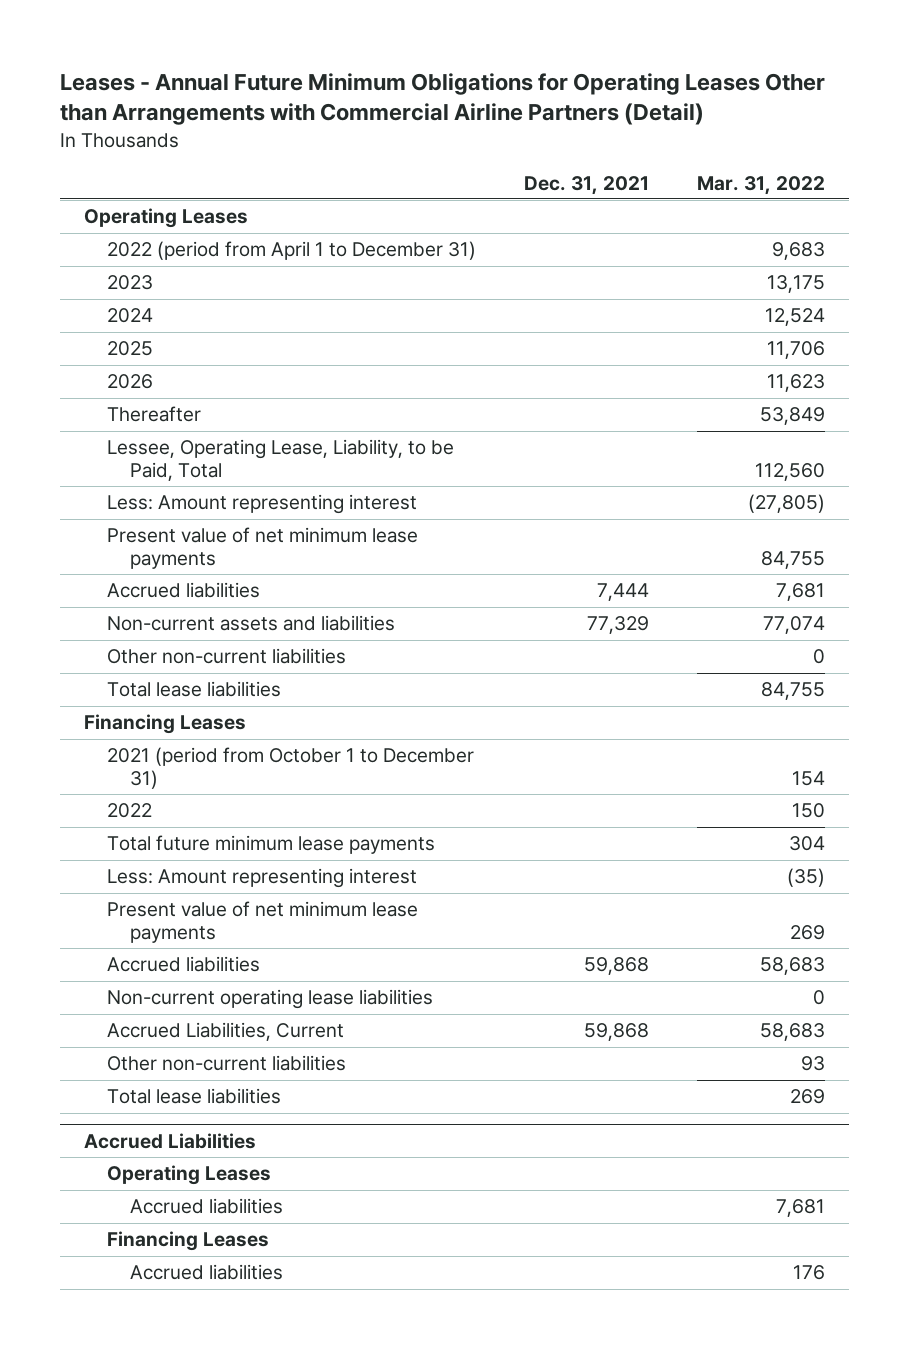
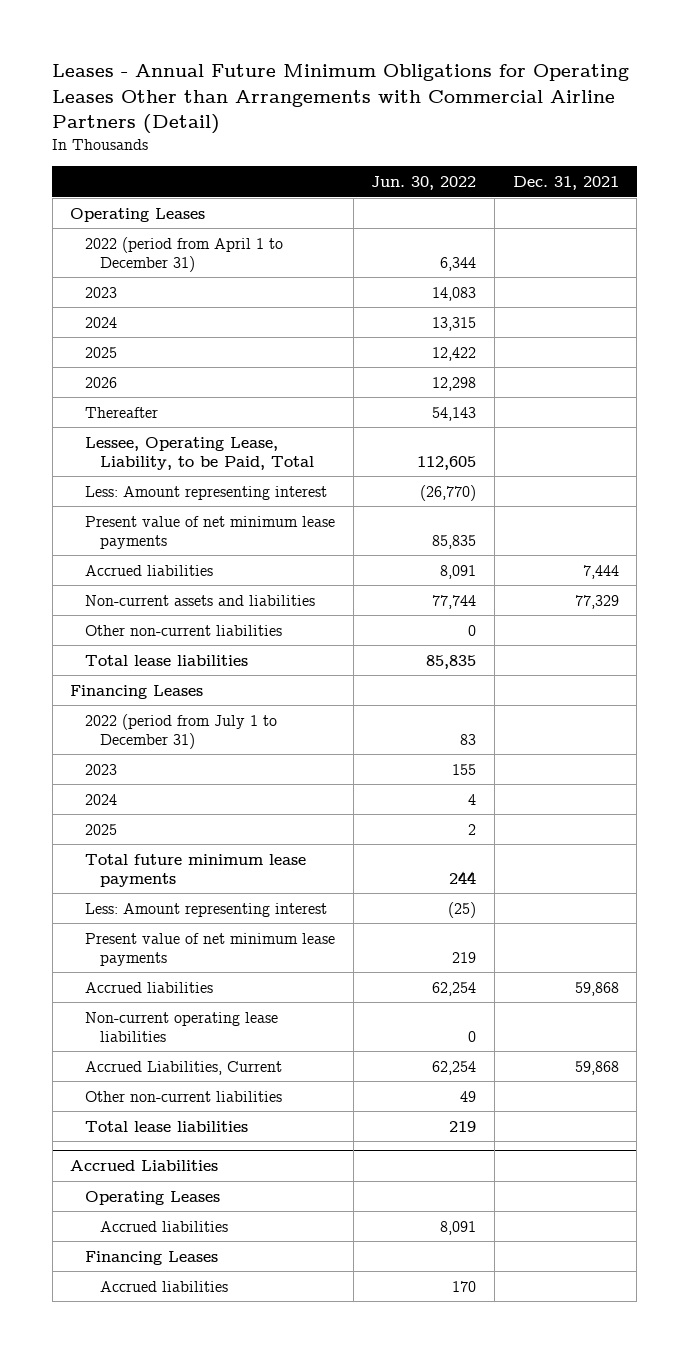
[696,175,825,195] Mar. 31, 2022 -> none
none -> [371,175,477,190] Jun. 30, 2022
[106,747,474,789] 2021 (period from October 1 to December 31) -> [85,713,278,749] 2022 (period from July 1 to December 31)
[106,803,152,819] 2022 -> [85,763,118,775] 2023
none -> [85,793,118,805] 2024
none -> [85,823,118,835] 2025

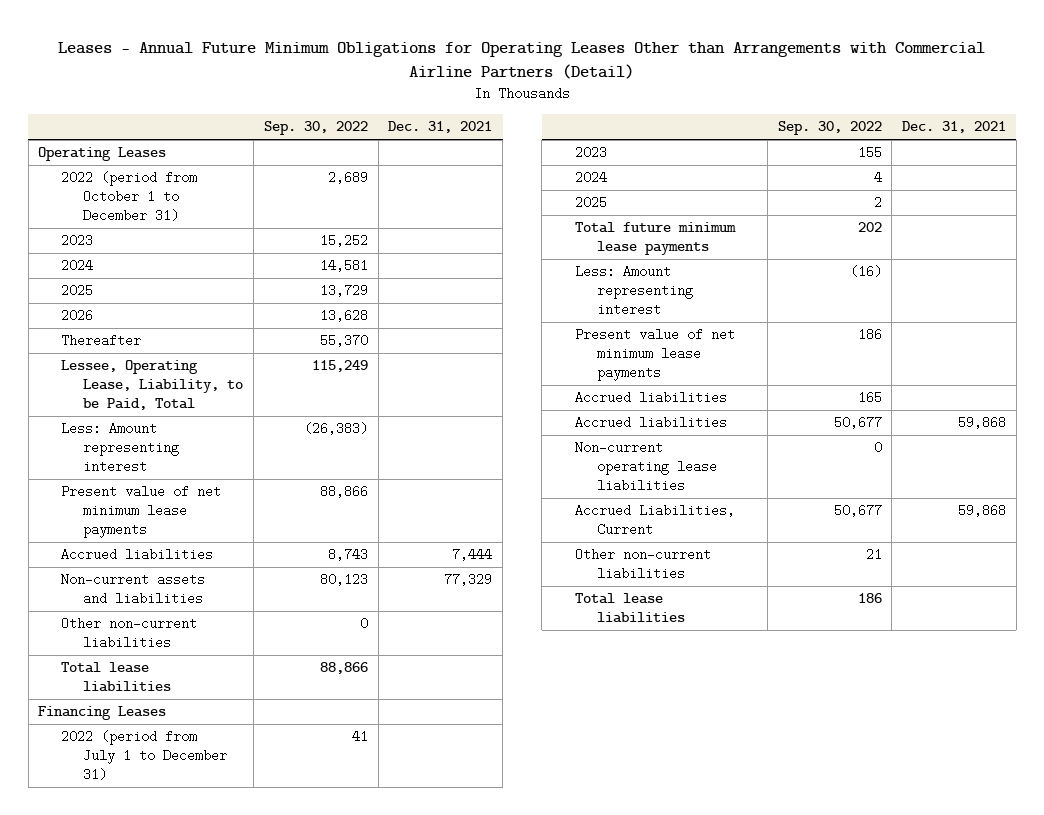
[371,175,477,190] Jun. 30, 2022 -> none
none -> [263,121,368,136] Sep. 30, 2022
[85,236,284,272] 2022 (period from April 1 to December 31) -> [60,171,197,222] 2022 (period from October 1 to December 31)
none -> [574,391,727,405] Accrued liabilities
[70,1160,219,1172] Accrued Liabilities -> none
[85,1190,221,1205] Operating Leases -> none
[99,1220,228,1232] Accrued liabilities -> none
[85,1250,219,1265] Financing Leases -> none
[99,1280,228,1292] Accrued liabilities -> none

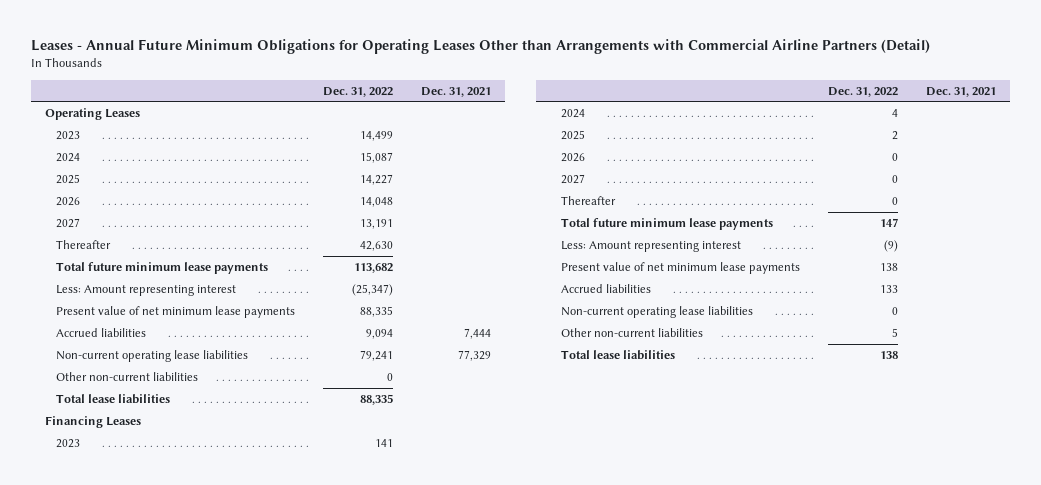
[263,121,368,136] Sep. 30, 2022 -> none
none -> [323,86,394,97] Dec. 31, 2022
[60,171,197,222] 2022 (period from October 1 to December 31) -> none
none -> [55,217,80,228] 2027
[60,360,244,410] Lessee, Operating Lease, Liability, to be Paid, Total -> [55,261,268,274] Total future minimum lease payments
[60,573,205,606] Non-current assets and liabilities -> [55,349,248,362] Non-current operating lease liabilities
[60,730,228,781] 2022 (period from July 1 to December 31) -> none
none -> [561,152,586,162] 2026
none -> [561,173,586,184] 2027
none -> [561,195,617,205] Thereafter
[574,416,727,430] Accrued liabilities -> none
[574,504,735,537] Accrued Liabilities, Current -> none

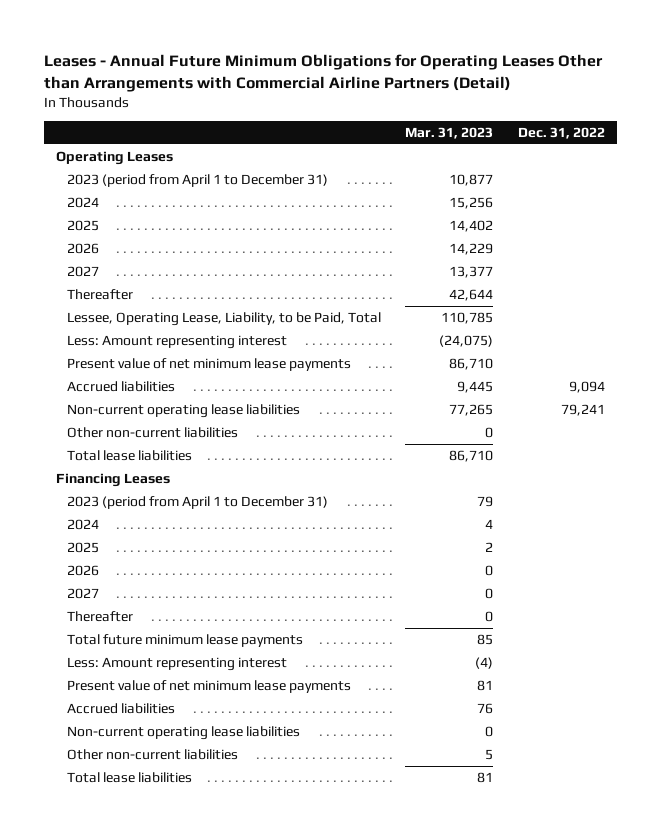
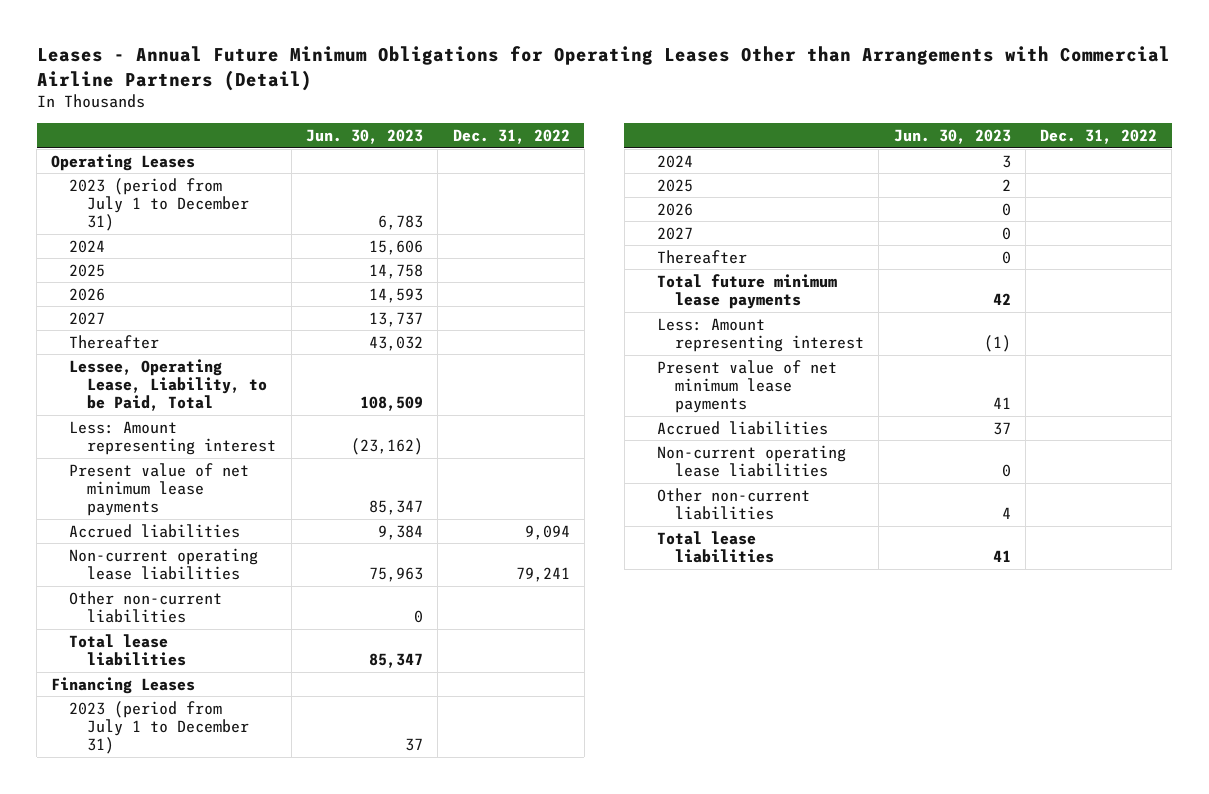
[405,127,494,140] Mar. 31, 2023 -> none
none -> [306,128,424,144] Jun. 30, 2023
[66,173,328,187] 2023 (period from April 1 to December 31) -> [69,177,250,232] 2023 (period from July 1 to December 31)
[66,495,328,509] 2023 (period from April 1 to December 31) -> [69,700,250,755] 2023 (period from July 1 to December 31)

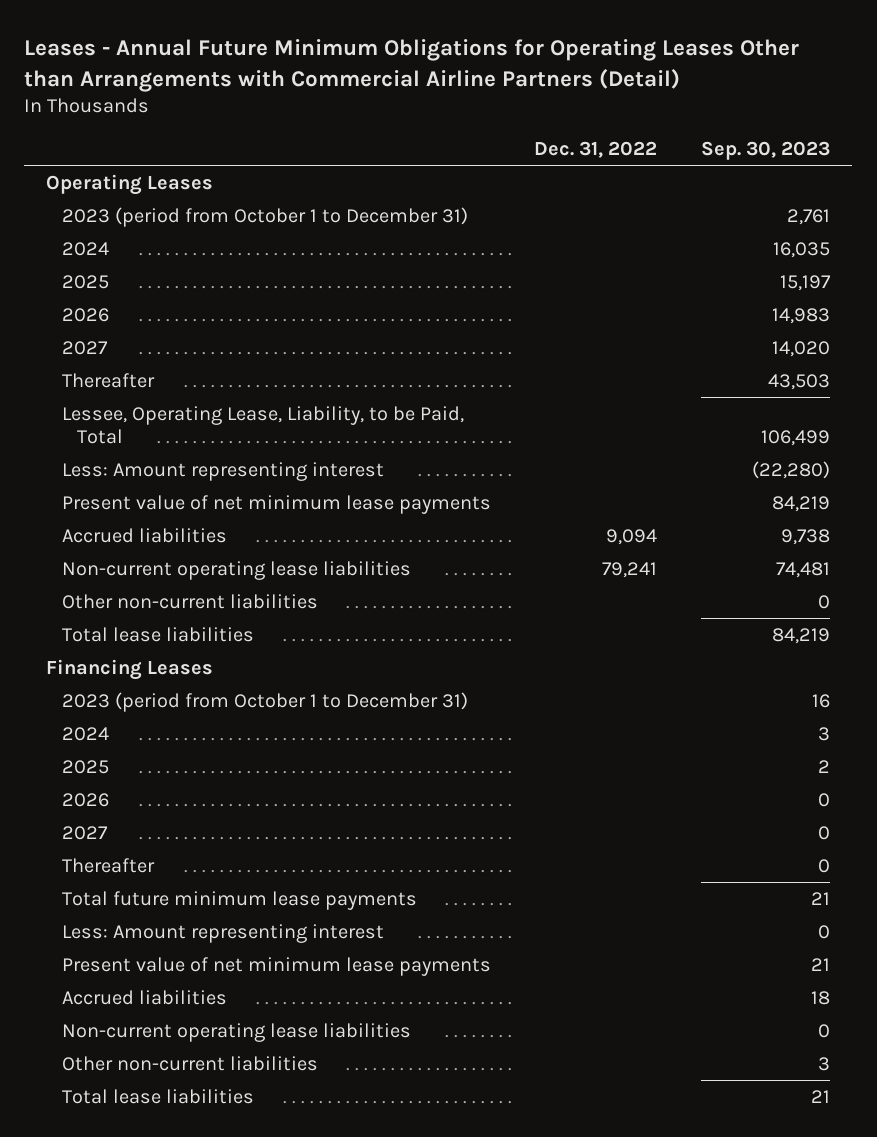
[306,128,424,144] Jun. 30, 2023 -> none
none -> [701,140,831,160] Sep. 30, 2023
[69,177,250,232] 2023 (period from July 1 to December 31) -> [61,206,468,227] 2023 (period from October 1 to December 31)
[69,700,250,755] 2023 (period from July 1 to December 31) -> [61,691,468,712] 2023 (period from October 1 to December 31)

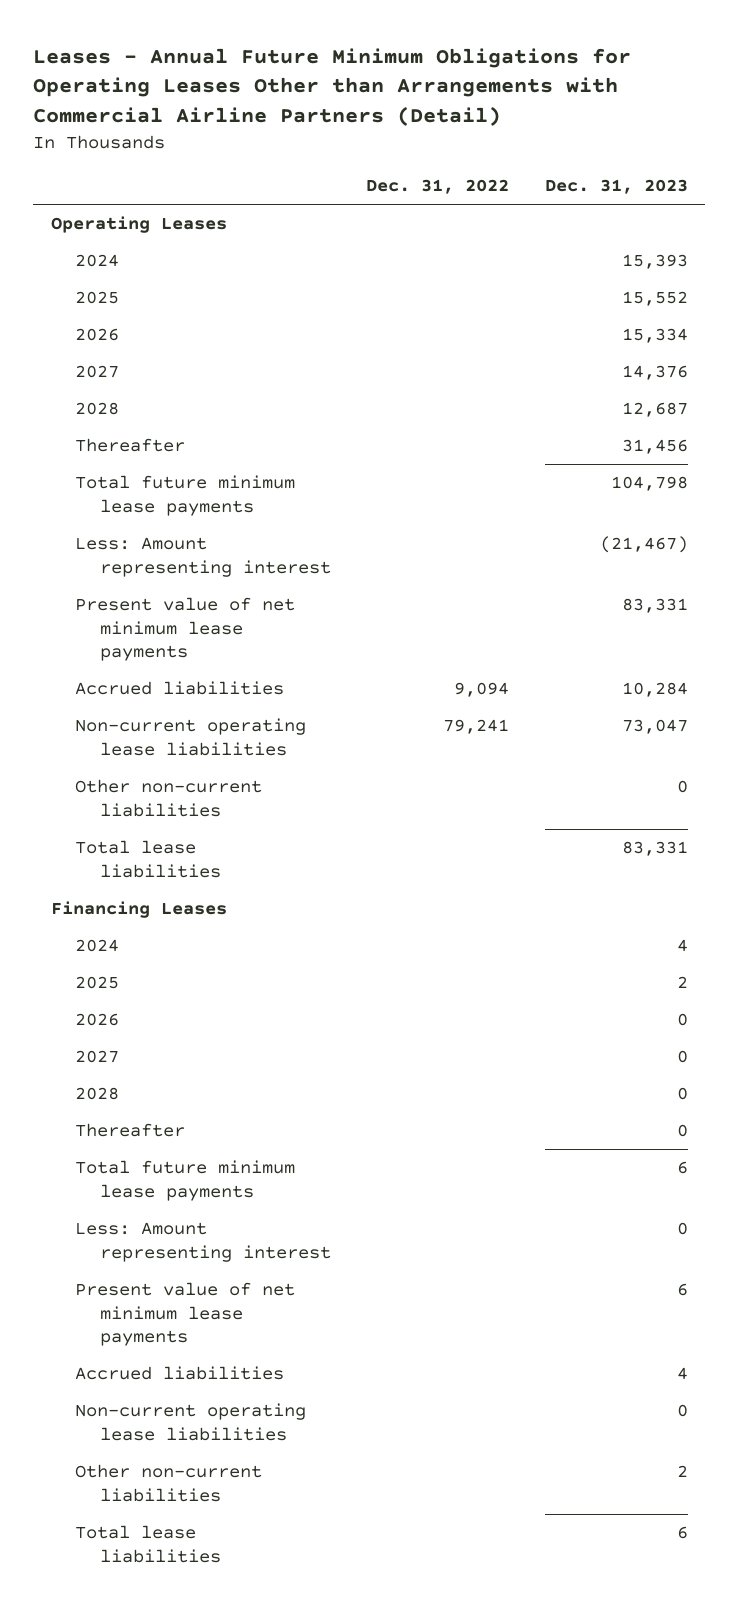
[701,140,831,160] Sep. 30, 2023 -> none
none -> [544,178,688,194] Dec. 31, 2023
[61,206,468,227] 2023 (period from October 1 to December 31) -> none
none -> [75,402,120,416] 2028
[61,405,464,444] Lessee, Operating Lease, Liability, to be Paid, Total -> [75,475,296,516] Total future minimum lease payments
[61,691,468,712] 2023 (period from October 1 to December 31) -> none
none -> [75,1087,120,1101] 2028

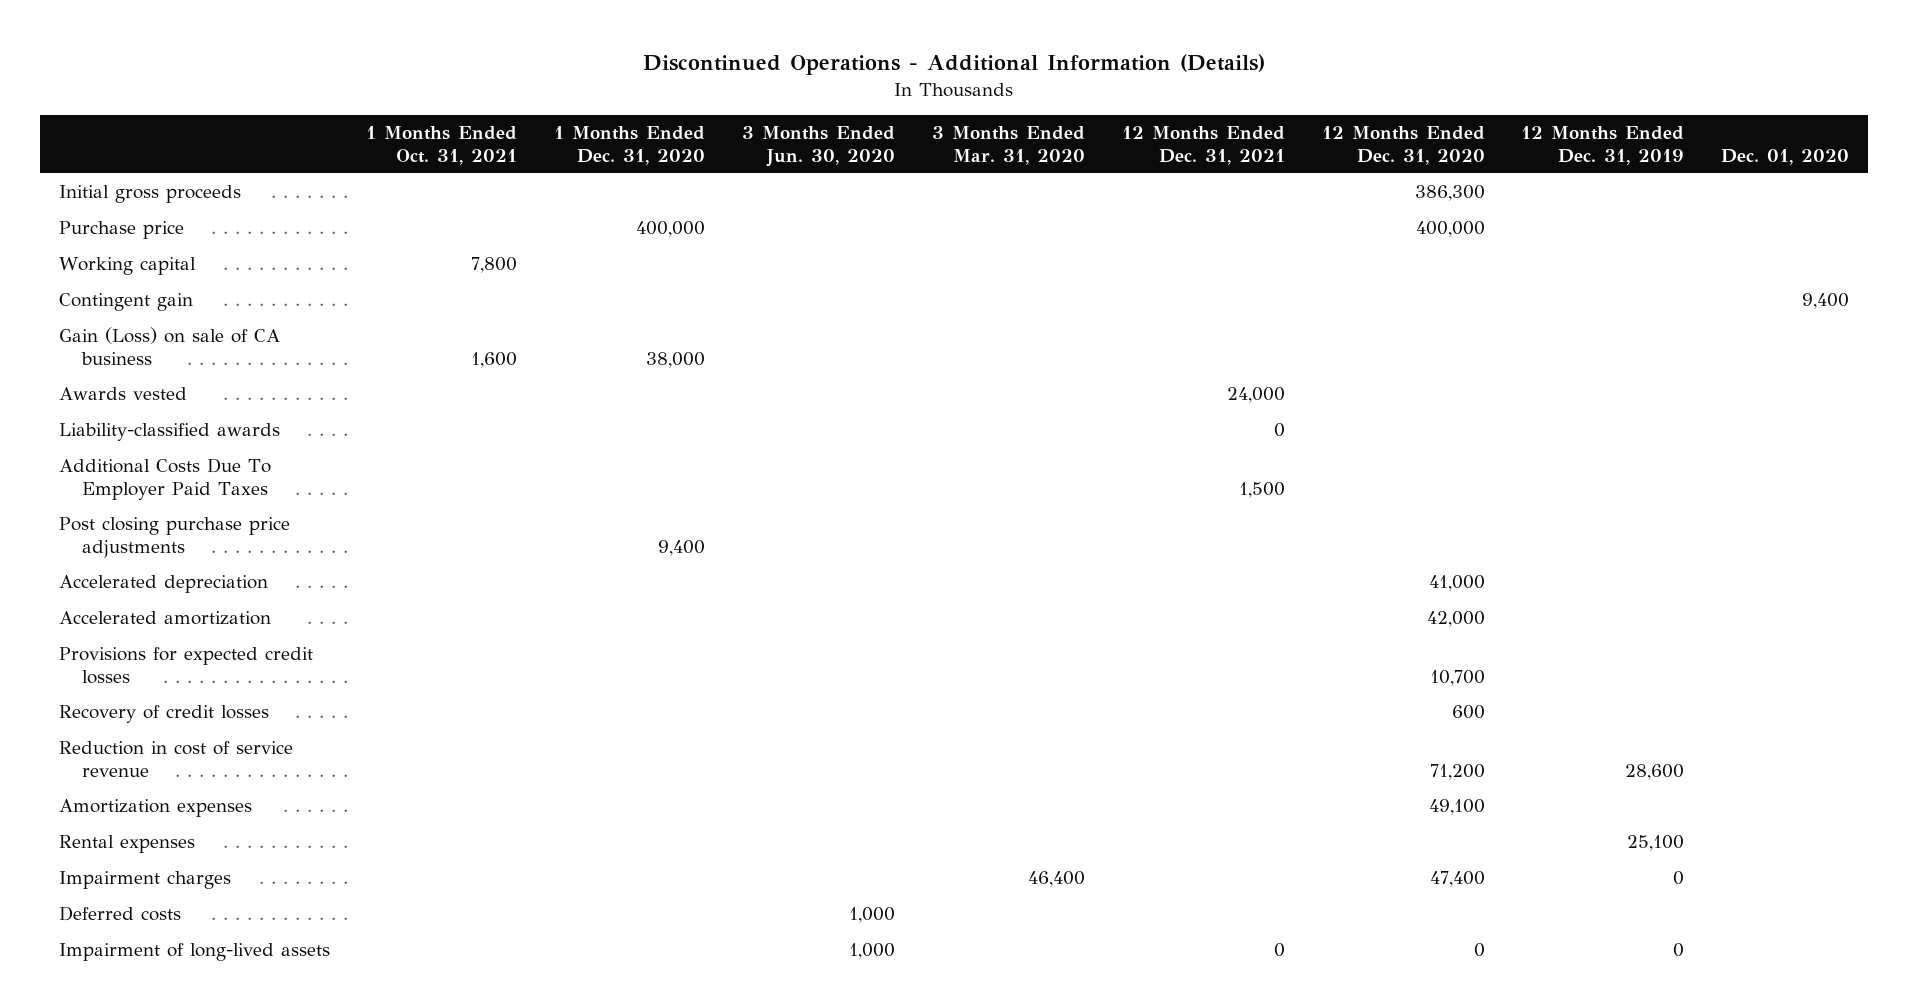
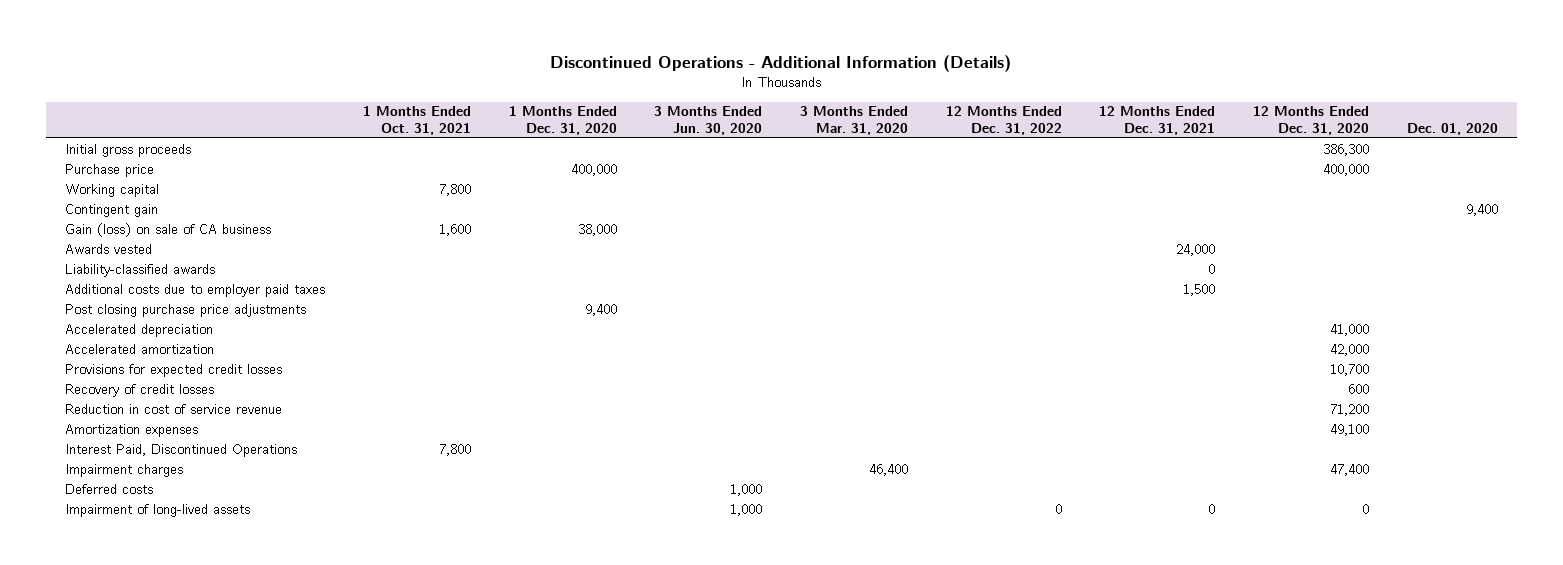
[1521,126,1685,165] 12 Months Ended Dec. 31, 2019 -> none
none -> [945,106,1062,135] 12 Months Ended Dec. 31, 2022
[58,327,280,365] Gain (Loss) on sale of CA business -> [65,222,272,237] Gain (loss) on sale of CA business
[58,458,271,500] Additional Costs Due To Employer Paid Taxes -> [65,283,326,297] Additional costs due to employer paid taxes
[58,835,195,854] Rental expenses -> none
none -> [65,443,298,457] Interest Paid, Discontinued Operations

